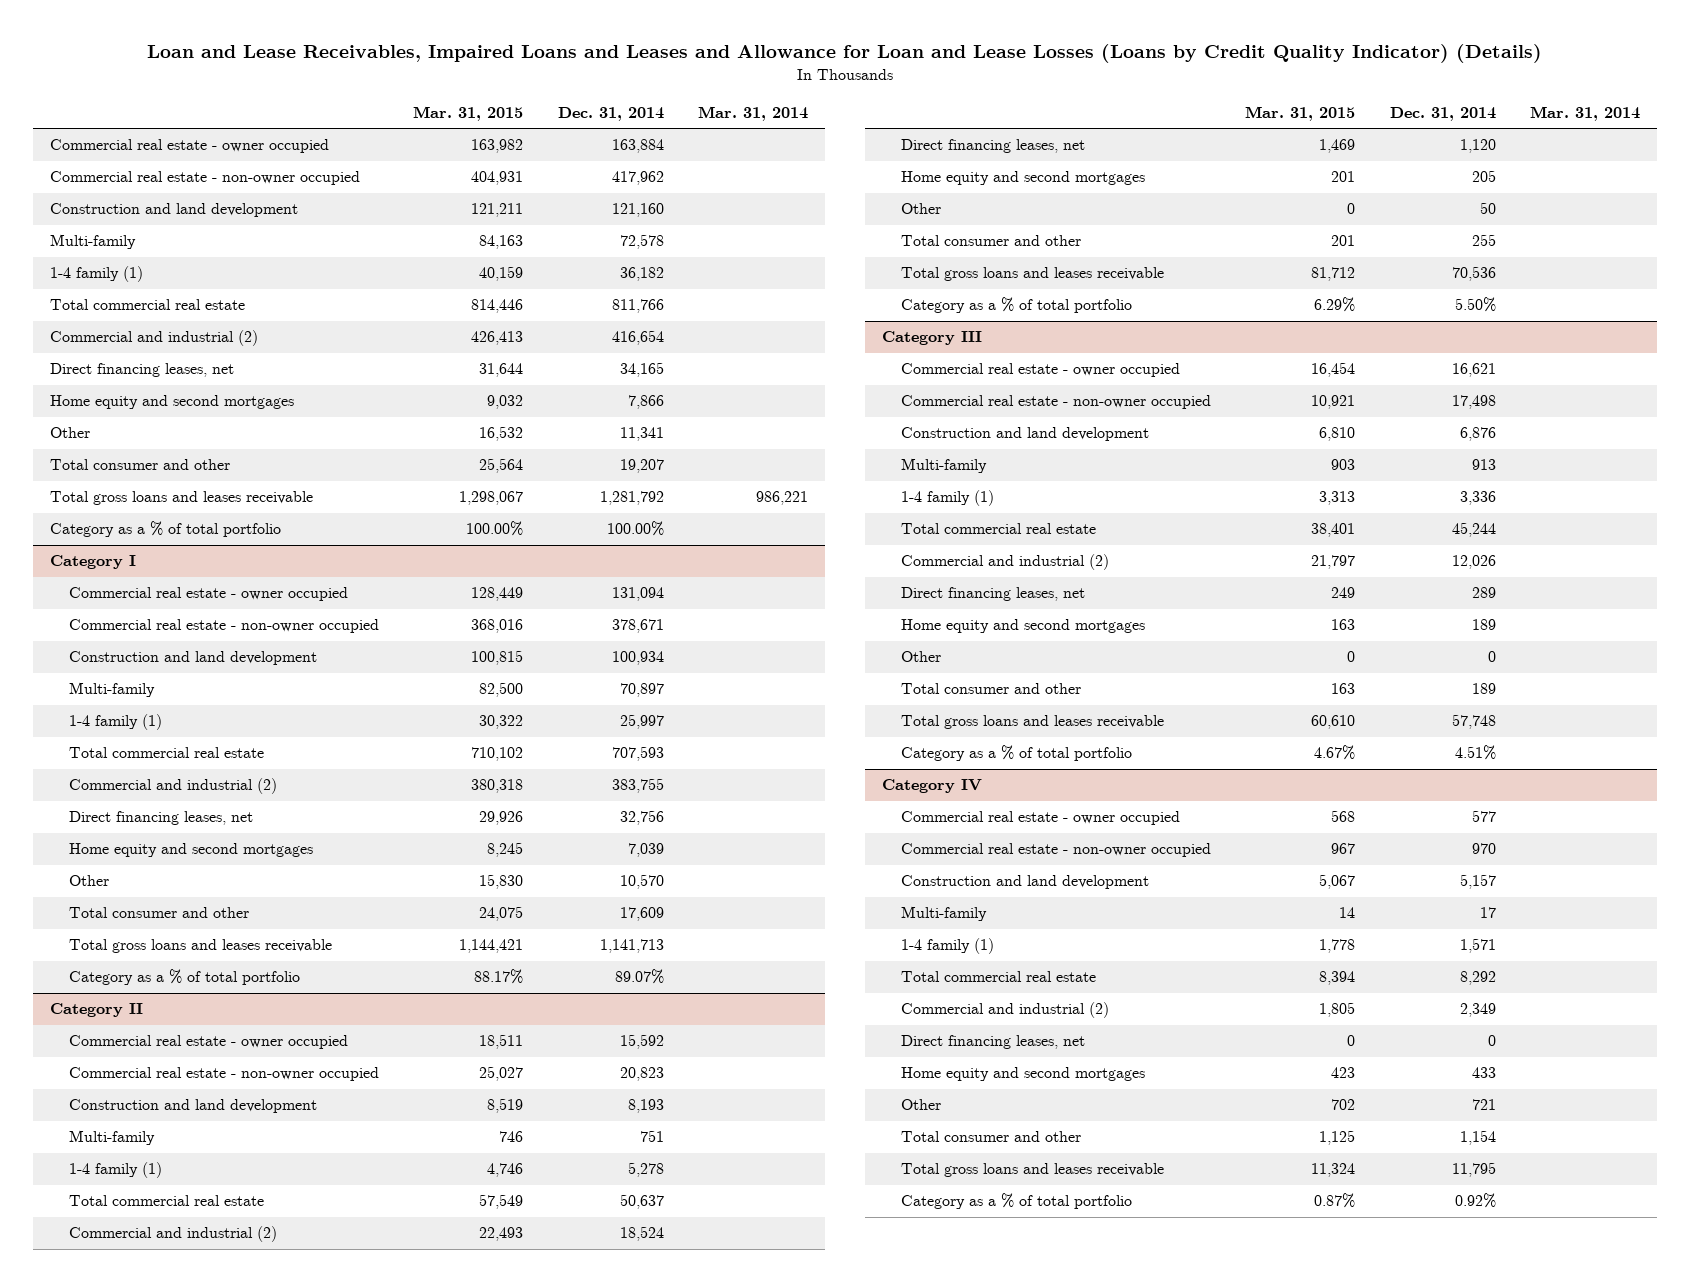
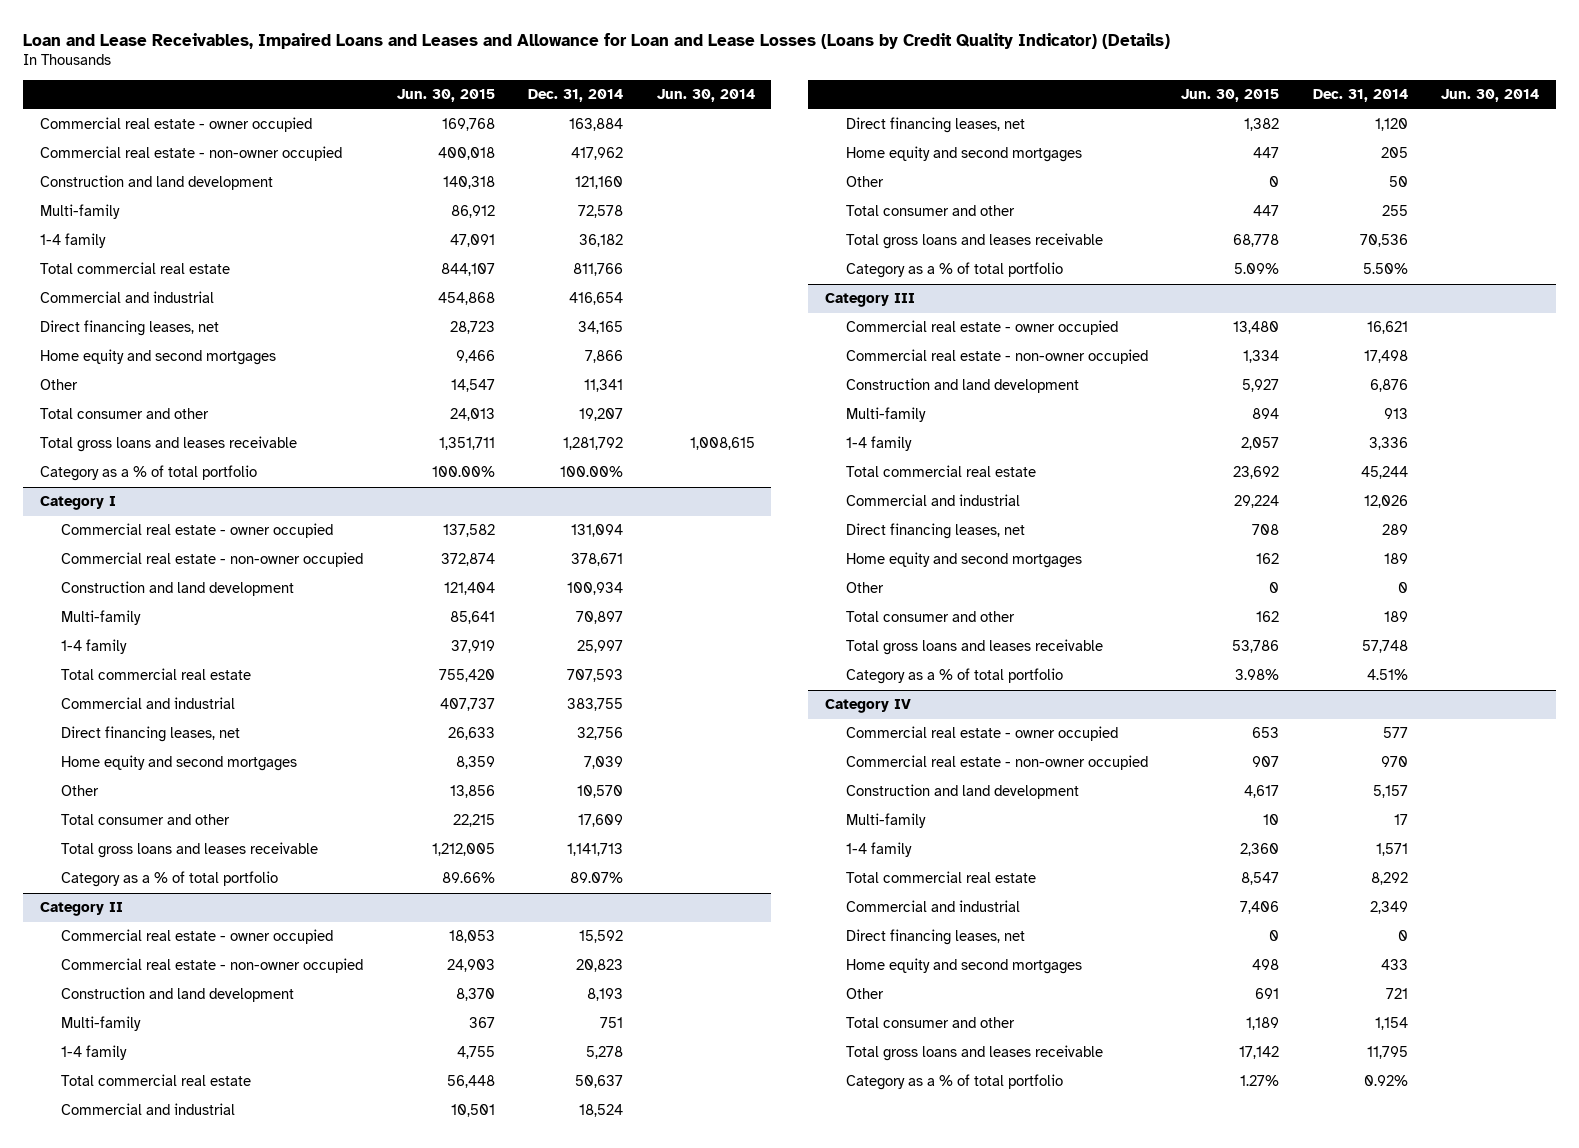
[413,105,524,121] Mar. 31, 2015 -> none
[697,105,808,121] Mar. 31, 2014 -> none
none -> [396,89,495,103] Jun. 30, 2015
none -> [656,89,755,103] Jun. 30, 2014
[50,266,144,283] 1-4 family (1) -> [39,233,106,249] 1-4 family
[50,330,259,347] Commercial and industrial (2) -> [39,291,214,304] Commercial and industrial
[69,714,163,731] 1-4 family (1) -> [60,639,127,655] 1-4 family
[69,778,278,795] Commercial and industrial (2) -> [60,697,235,710] Commercial and industrial
[69,1162,163,1179] 1-4 family (1) -> [60,1045,127,1061] 1-4 family
[69,1226,278,1243] Commercial and industrial (2) -> [60,1103,235,1116] Commercial and industrial
[901,490,995,507] 1-4 family (1) -> [845,436,912,452] 1-4 family
[901,554,1110,571] Commercial and industrial (2) -> [845,494,1020,507] Commercial and industrial
[901,938,995,955] 1-4 family (1) -> [845,842,912,858] 1-4 family
[901,1002,1110,1019] Commercial and industrial (2) -> [845,900,1020,913] Commercial and industrial

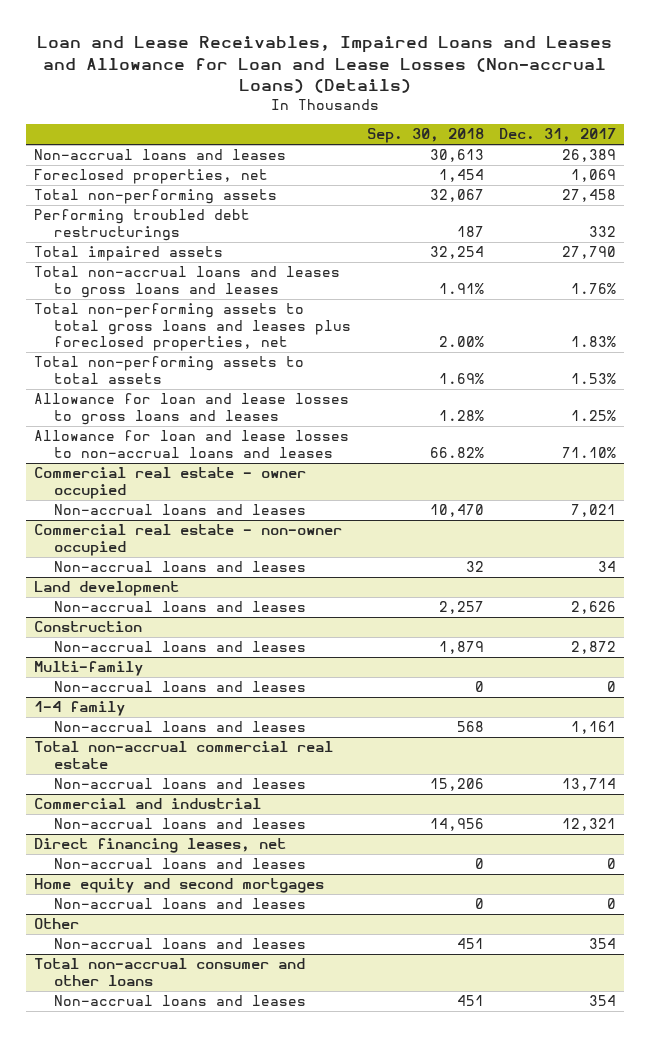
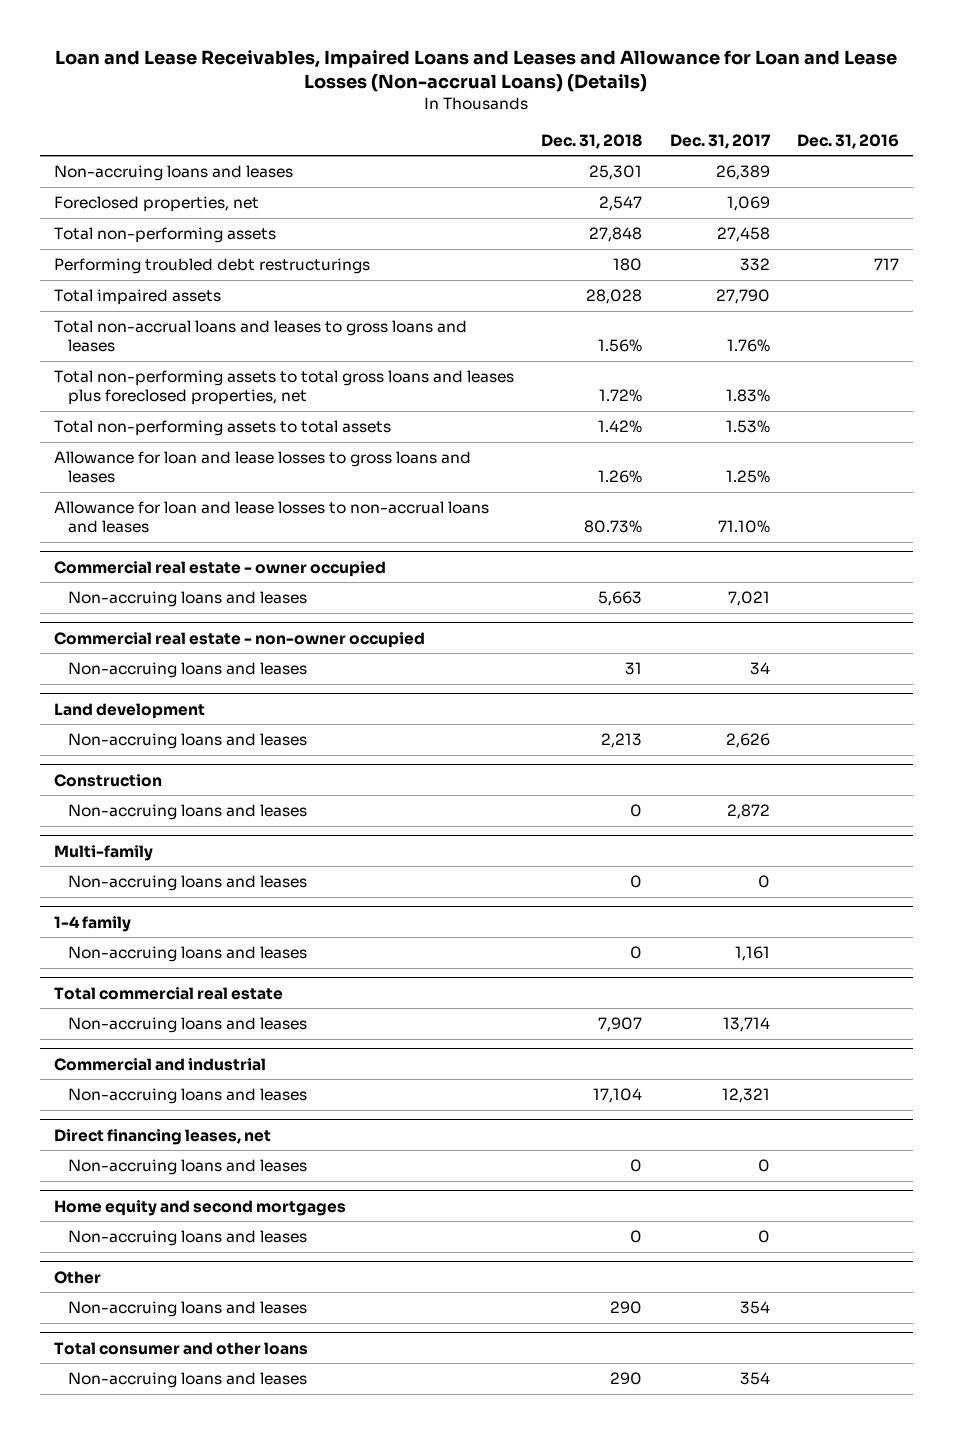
[366,128,484,144] Sep. 30, 2018 -> none
none -> [541,133,643,149] Dec. 31, 2018
none -> [797,133,900,149] Dec. 31, 2016
[34,149,287,161] Non-accrual loans and leases -> [53,165,293,182] Non-accruing loans and leases
[53,504,306,516] Non-accrual loans and leases -> [67,591,307,608] Non-accruing loans and leases
[53,561,306,573] Non-accrual loans and leases -> [67,662,307,679] Non-accruing loans and leases
[53,601,306,613] Non-accrual loans and leases -> [67,733,307,750] Non-accruing loans and leases
[53,641,306,653] Non-accrual loans and leases -> [67,804,307,821] Non-accruing loans and leases
[53,681,306,693] Non-accrual loans and leases -> [67,875,307,892] Non-accruing loans and leases
[53,721,306,733] Non-accrual loans and leases -> [67,946,307,963] Non-accruing loans and leases
[34,741,334,769] Total non-accrual commercial real estate -> [53,986,283,1000] Total commercial real estate
[53,778,306,790] Non-accrual loans and leases -> [67,1017,307,1034] Non-accruing loans and leases
[53,818,306,830] Non-accrual loans and leases -> [67,1088,307,1105] Non-accruing loans and leases
[53,858,306,870] Non-accrual loans and leases -> [67,1159,307,1176] Non-accruing loans and leases
[53,898,306,910] Non-accrual loans and leases -> [67,1230,307,1247] Non-accruing loans and leases
[53,938,306,950] Non-accrual loans and leases -> [67,1301,307,1318] Non-accruing loans and leases
[34,958,306,986] Total non-accrual consumer and other loans -> [53,1341,308,1355] Total consumer and other loans
[53,995,306,1007] Non-accrual loans and leases -> [67,1372,307,1389] Non-accruing loans and leases

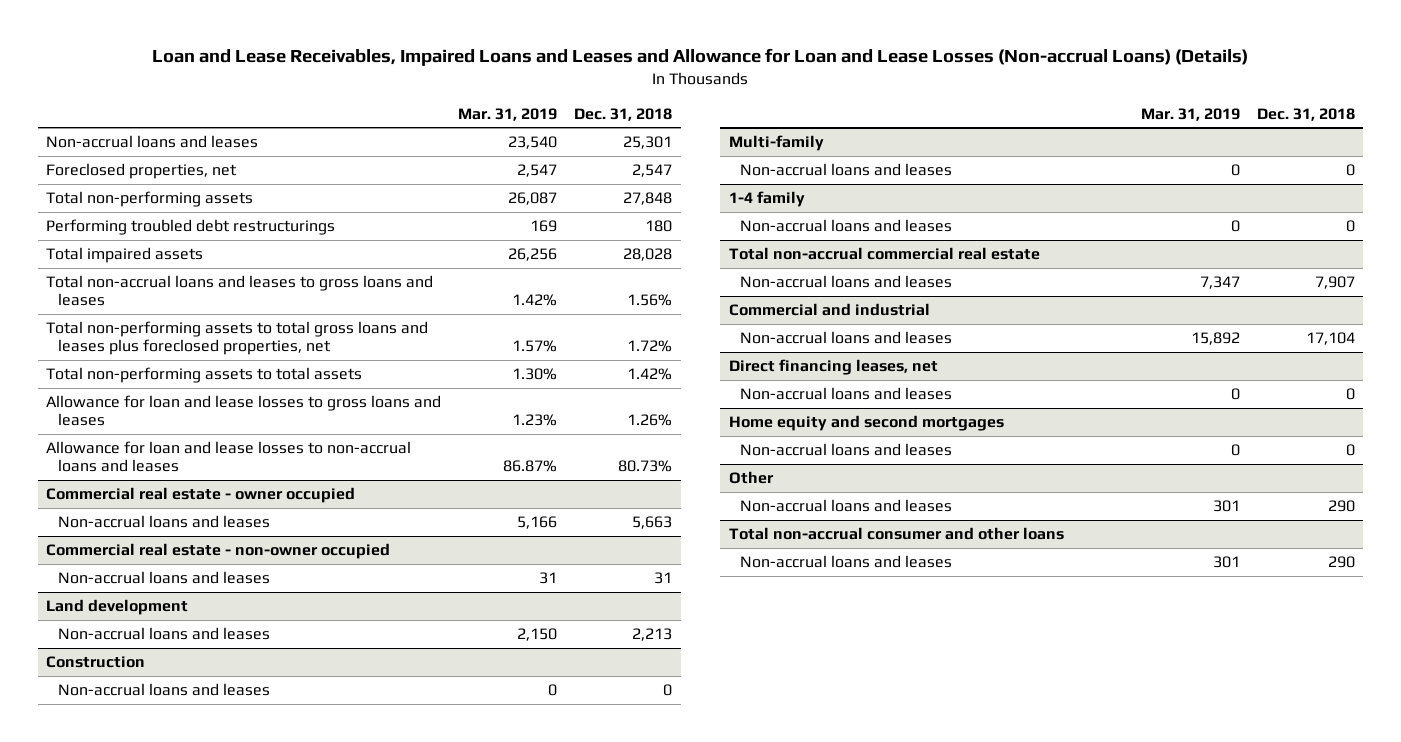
[669,133,771,149] Dec. 31, 2017 -> none
[797,133,900,149] Dec. 31, 2016 -> none
none -> [458,107,558,121] Mar. 31, 2019
[53,165,293,182] Non-accruing loans and leases -> [46,134,259,148] Non-accrual loans and leases
[67,591,307,608] Non-accruing loans and leases -> [57,514,270,528] Non-accrual loans and leases
[67,662,307,679] Non-accruing loans and leases -> [57,570,270,584] Non-accrual loans and leases
[67,733,307,750] Non-accruing loans and leases -> [57,626,270,640] Non-accrual loans and leases
[67,804,307,821] Non-accruing loans and leases -> [57,682,270,696] Non-accrual loans and leases
[67,875,307,892] Non-accruing loans and leases -> [740,162,953,176] Non-accrual loans and leases
[67,946,307,963] Non-accruing loans and leases -> [740,218,953,232] Non-accrual loans and leases
[53,986,283,1000] Total commercial real estate -> [728,246,1040,260] Total non-accrual commercial real estate
[67,1017,307,1034] Non-accruing loans and leases -> [740,274,953,288] Non-accrual loans and leases
[67,1088,307,1105] Non-accruing loans and leases -> [740,330,953,344] Non-accrual loans and leases
[67,1159,307,1176] Non-accruing loans and leases -> [740,386,953,400] Non-accrual loans and leases
[67,1230,307,1247] Non-accruing loans and leases -> [740,442,953,456] Non-accrual loans and leases
[67,1301,307,1318] Non-accruing loans and leases -> [740,498,953,512] Non-accrual loans and leases
[53,1341,308,1355] Total consumer and other loans -> [728,526,1064,540] Total non-accrual consumer and other loans
[67,1372,307,1389] Non-accruing loans and leases -> [740,554,953,568] Non-accrual loans and leases

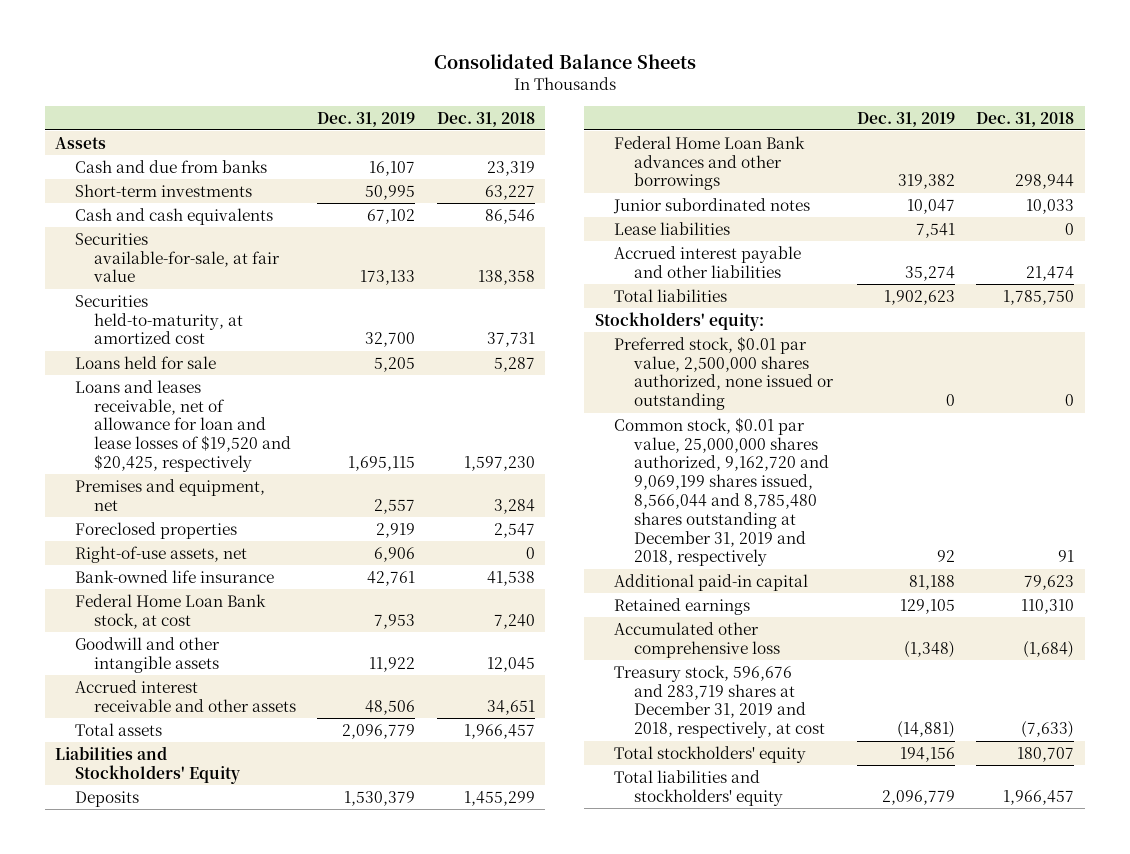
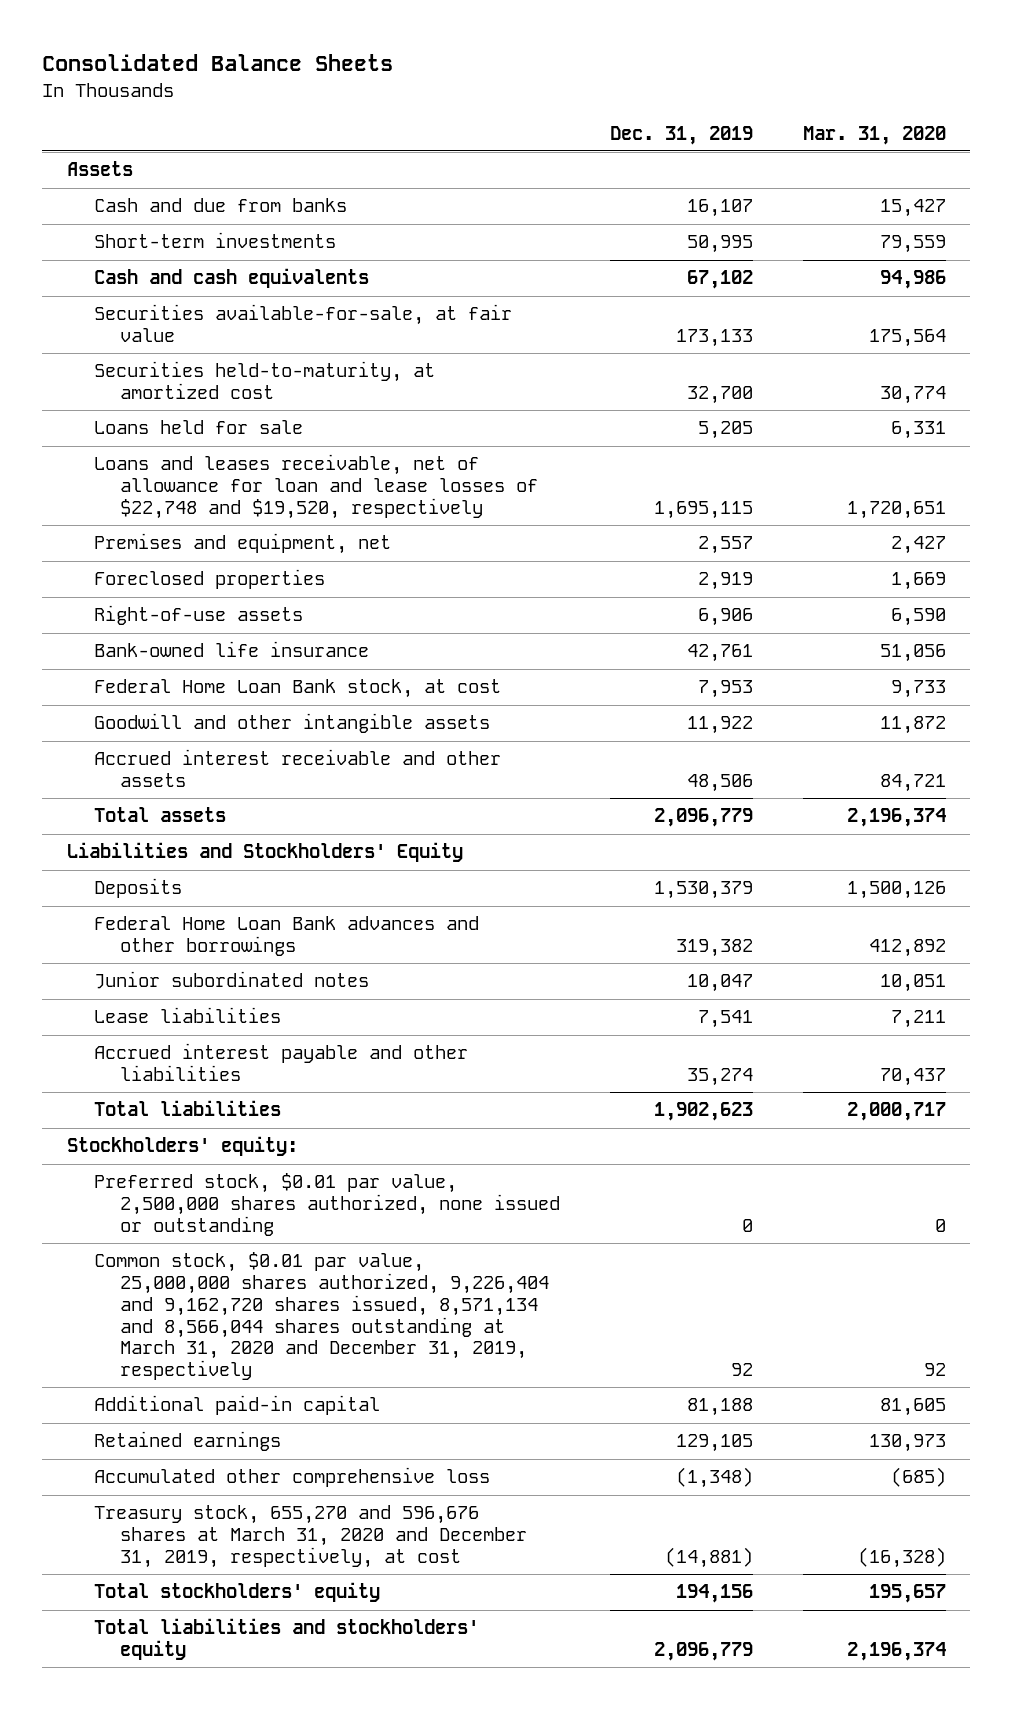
[436,111,535,127] Dec. 31, 2018 -> none
none -> [802,125,946,145] Mar. 31, 2020
[74,379,291,473] Loans and leases receivable, net of allowance for loan and lease losses of $19,520 and $20,425, respectively -> [93,454,539,519] Loans and leases receivable, net of allowance for loan and lease losses of $22,748 and $19,520, respectively
[74,545,247,563] Right-of-use assets, net -> [93,605,303,626] Right-of-use assets
[614,416,829,567] Common stock, $0.01 par value, 25,000,000 shares authorized, 9,162,720 and 9,069,199 shares issued, 8,566,044 and 8,785,480 shares outstanding at December 31, 2019 and 2018, respectively -> [93,1252,550,1381] Common stock, $0.01 par value, 25,000,000 shares authorized, 9,226,404 and 9,162,720 shares issued, 8,571,134 and 8,566,044 shares outstanding at March 31, 2020 and December 31, 2019, respectively
[614,664,825,739] Treasury stock, 596,676 and 283,719 shares at December 31, 2019 and 2018, respectively, at cost -> [93,1505,528,1568] Treasury stock, 655,270 and 596,676 shares at March 31, 2020 and December 31, 2019, respectively, at cost

